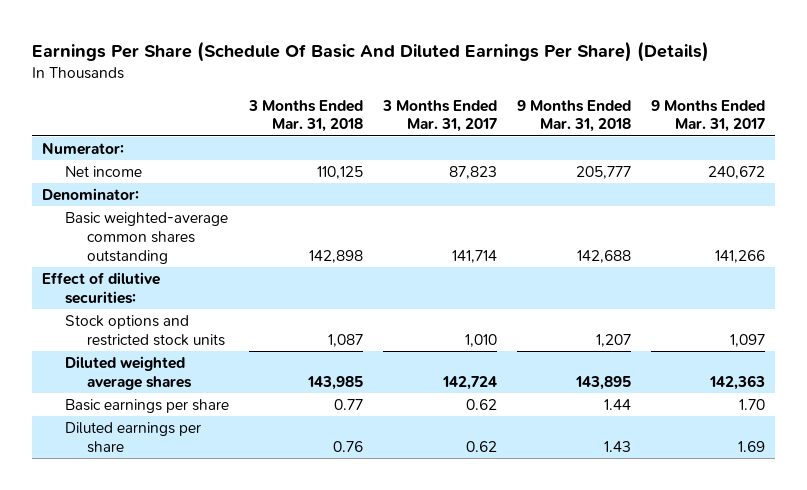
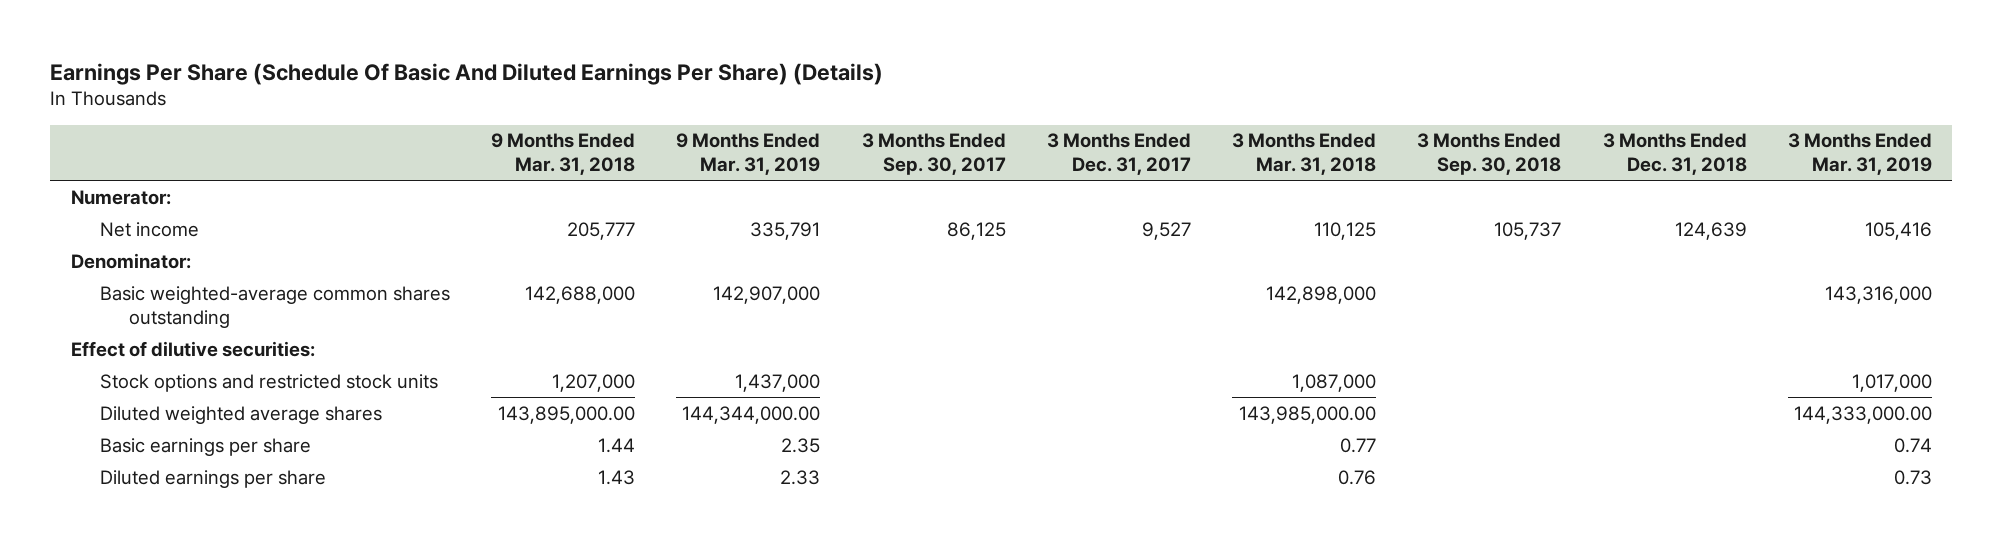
[381,99,497,133] 3 Months Ended Mar. 31, 2017 -> none
[650,99,765,133] 9 Months Ended Mar. 31, 2017 -> none
none -> [676,133,821,176] 9 Months Ended Mar. 31, 2019
none -> [861,133,1006,176] 3 Months Ended Sep. 30, 2017
none -> [1046,133,1191,176] 3 Months Ended Dec. 31, 2017
none -> [1417,133,1562,176] 3 Months Ended Sep. 30, 2018
none -> [1602,133,1747,176] 3 Months Ended Dec. 31, 2018
none -> [1787,133,1932,176] 3 Months Ended Mar. 31, 2019
[308,249,363,263] 142,898 -> [1266,285,1377,304] 142,898,000
[576,249,631,263] 142,688 -> [525,285,636,304] 142,688,000
[327,333,363,347] 1,087 -> [1292,373,1377,392] 1,087,000
[595,333,631,347] 1,207 -> [552,373,636,392] 1,207,000
[306,375,363,390] 143,985 -> [1239,405,1377,424] 143,985,000.00
[574,375,631,390] 143,895 -> [498,405,636,424] 143,895,000.00

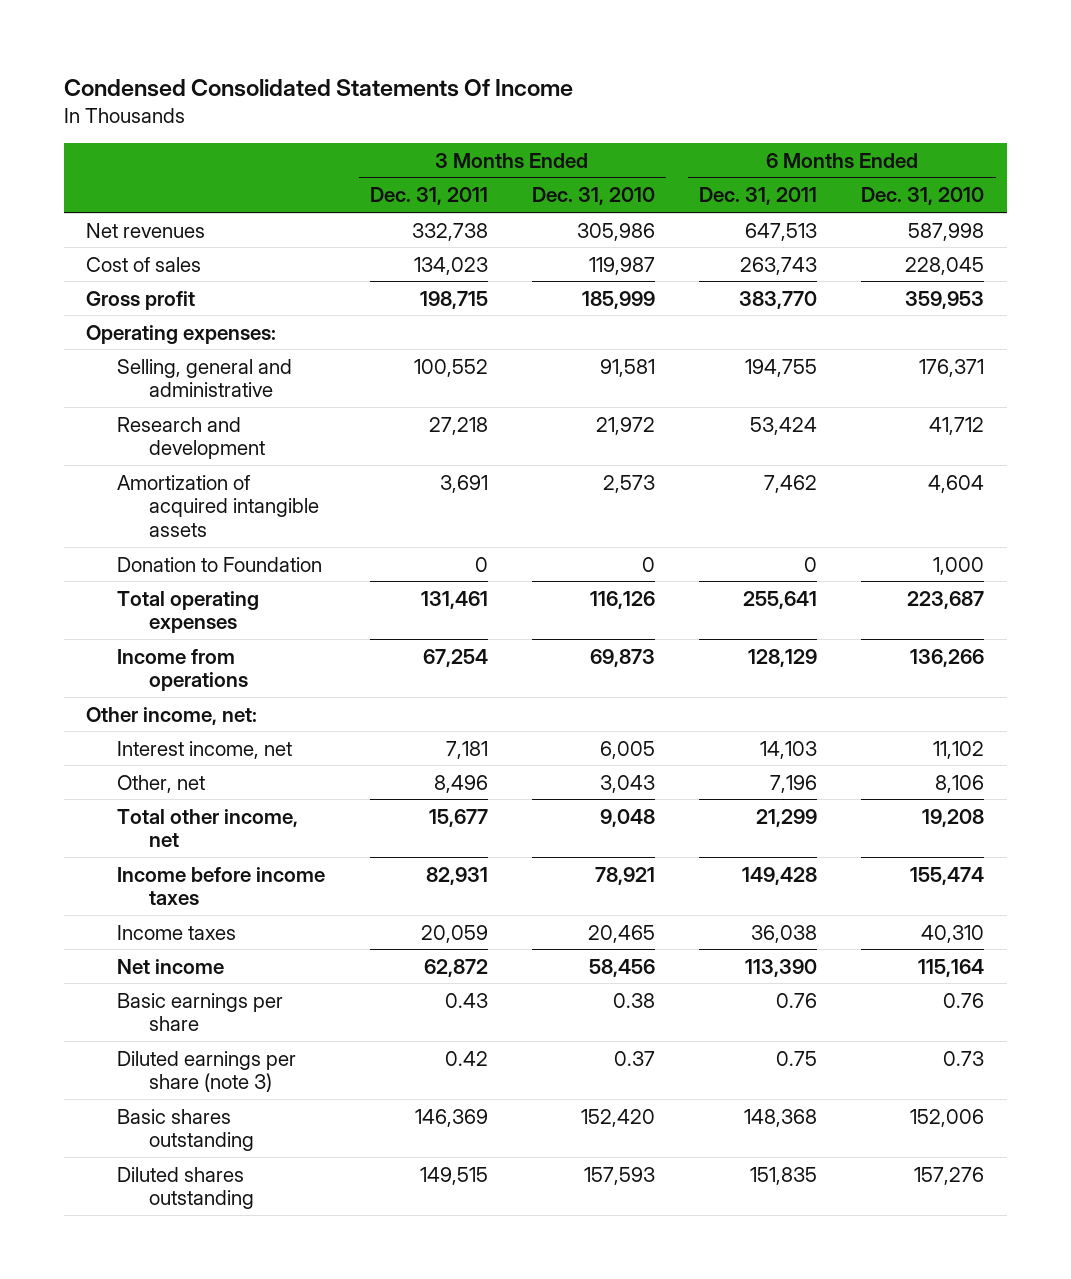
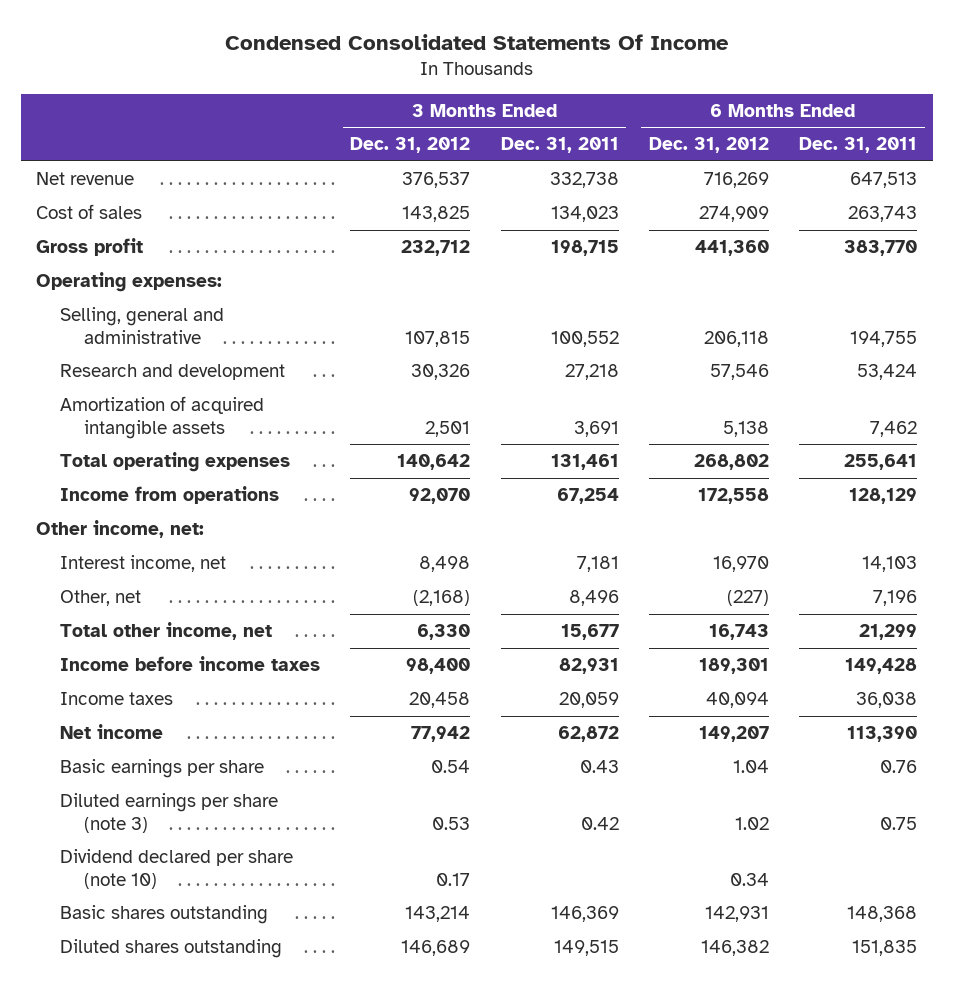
[531,187,655,206] Dec. 31, 2010 -> none
[861,187,985,206] Dec. 31, 2010 -> none
none -> [350,137,471,154] Dec. 31, 2012
none -> [649,137,770,154] Dec. 31, 2012
[86,222,206,238] Net revenues -> [36,172,135,186] Net revenue
[117,556,323,572] Donation to Foundation -> none
none -> [59,849,293,889] Dividend declared per share (note 10)

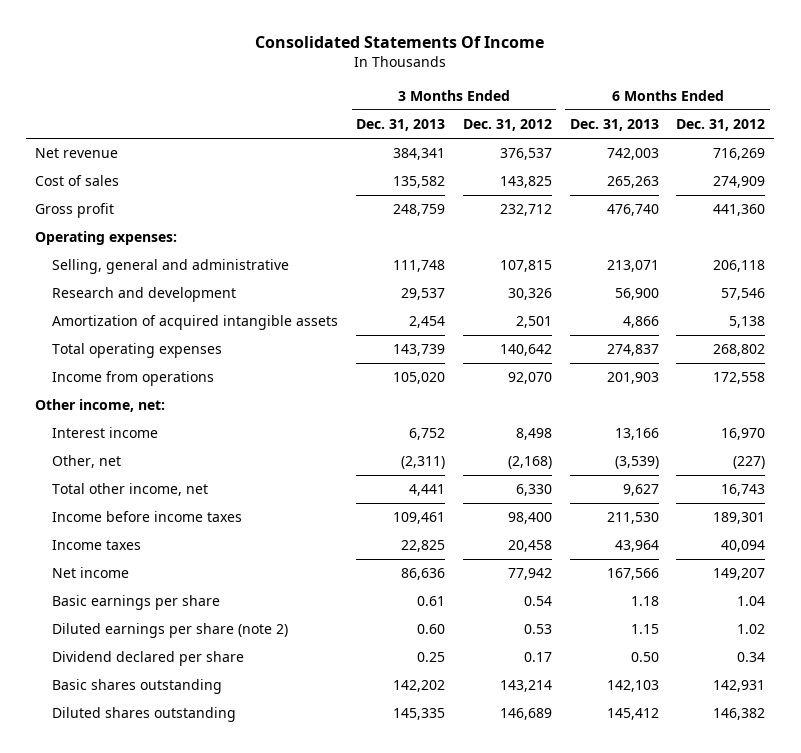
[224,33,729,50] Condensed Consolidated Statements Of Income -> [255,36,545,49] Consolidated Statements Of Income
[500,137,619,154] Dec. 31, 2011 -> none
[799,137,918,154] Dec. 31, 2011 -> none
none -> [356,119,446,132] Dec. 31, 2013
none -> [569,119,659,132] Dec. 31, 2013
[59,555,226,573] Interest income, net -> [52,427,159,439] Interest income
[59,793,278,833] Diluted earnings per share (note 3) -> [52,623,289,639] Diluted earnings per share (note 2)
[59,849,293,889] Dividend declared per share (note 10) -> [52,651,245,667] Dividend declared per share

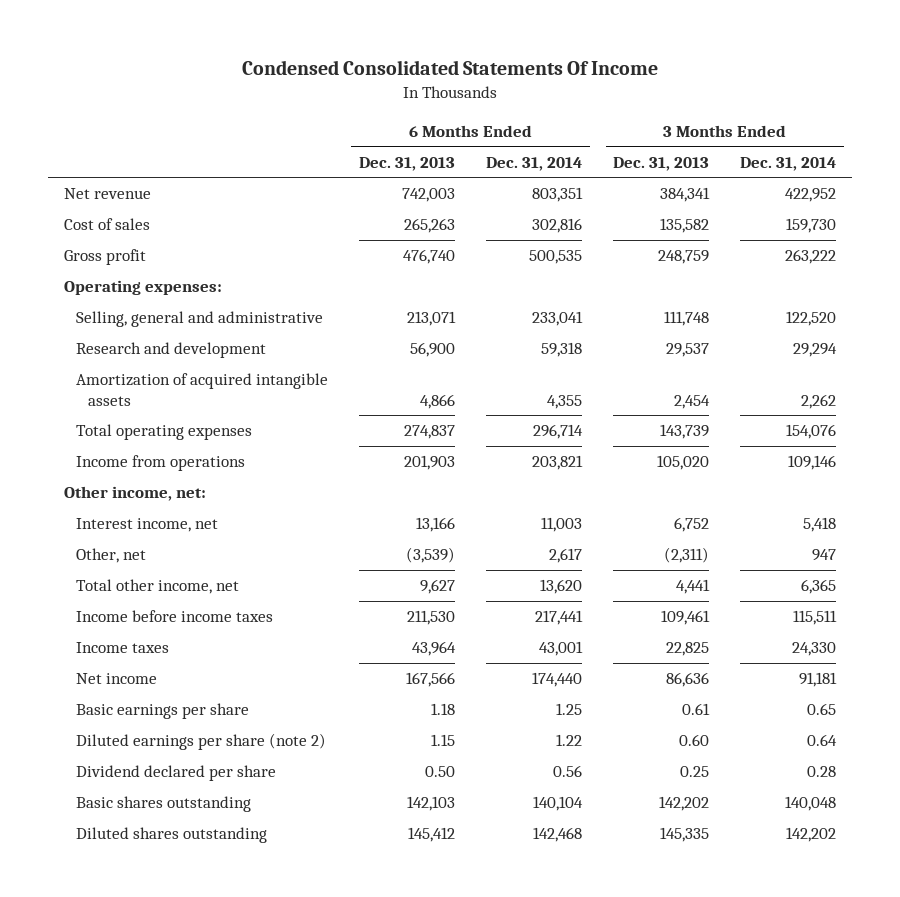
[255,36,545,49] Consolidated Statements Of Income -> [242,59,659,75] Condensed Consolidated Statements Of Income
[462,119,552,132] Dec. 31, 2012 -> none
[676,119,766,132] Dec. 31, 2012 -> none
none -> [486,156,583,171] Dec. 31, 2014
none -> [740,156,837,171] Dec. 31, 2014
[52,427,159,439] Interest income -> [76,518,219,533] Interest income, net

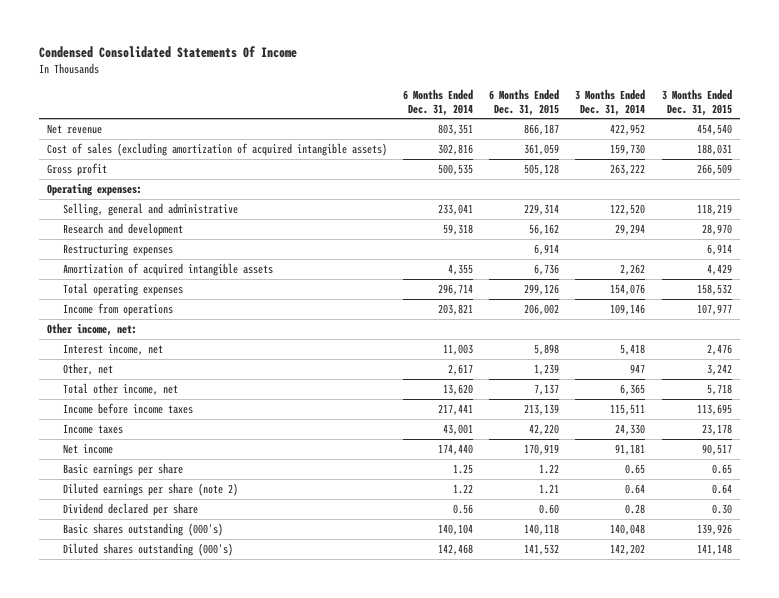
[359,156,456,171] Dec. 31, 2013 -> none
[613,156,710,171] Dec. 31, 2013 -> none
none -> [489,88,560,116] 6 Months Ended Dec. 31, 2015
none -> [661,88,732,116] 3 Months Ended Dec. 31, 2015
[63,218,150,231] Cost of sales -> [47,142,388,156] Cost of sales (excluding amortization of acquired intangible assets)
none -> [62,243,173,256] Restructuring expenses
[76,796,252,813] Basic shares outstanding -> [62,522,223,536] Basic shares outstanding (000's)
[76,827,268,844] Diluted shares outstanding -> [62,542,233,556] Diluted shares outstanding (000's)

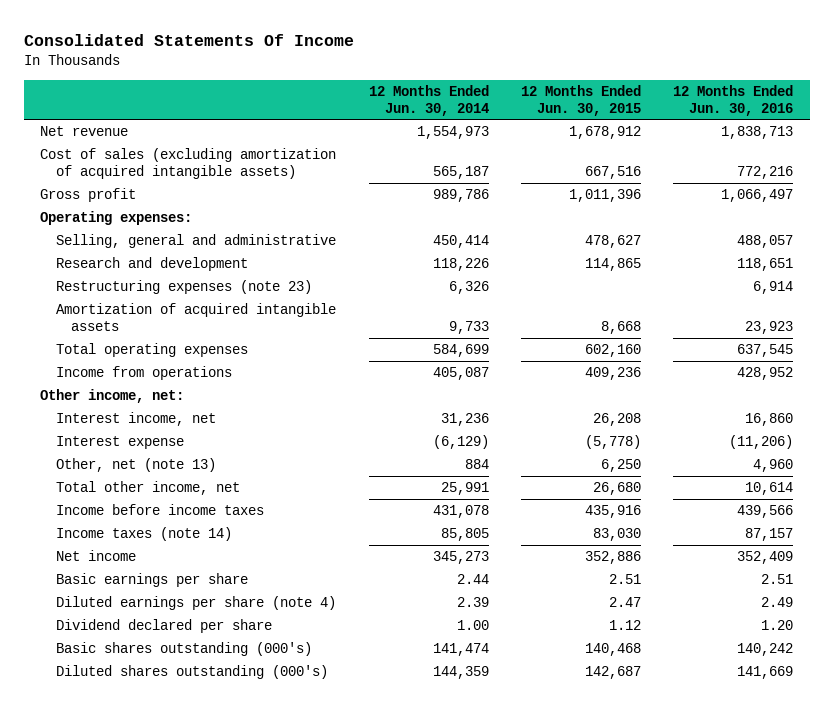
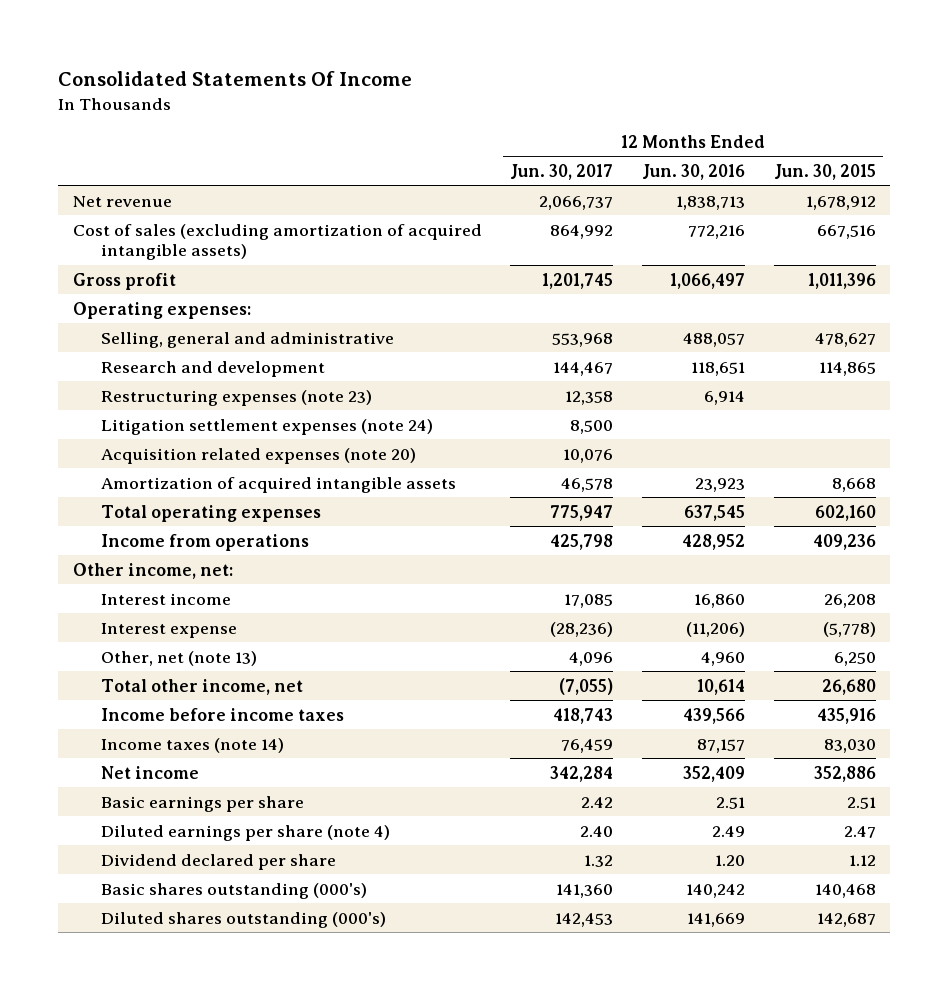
[368,84,489,116] 12 Months Ended Jun. 30, 2014 -> none
none -> [510,163,614,180] Jun. 30, 2017
none -> [100,418,433,435] Litigation settlement expenses (note 24)
none -> [100,447,416,464] Acquisition related expenses (note 20)
[55,412,216,427] Interest income, net -> [100,592,231,605] Interest income

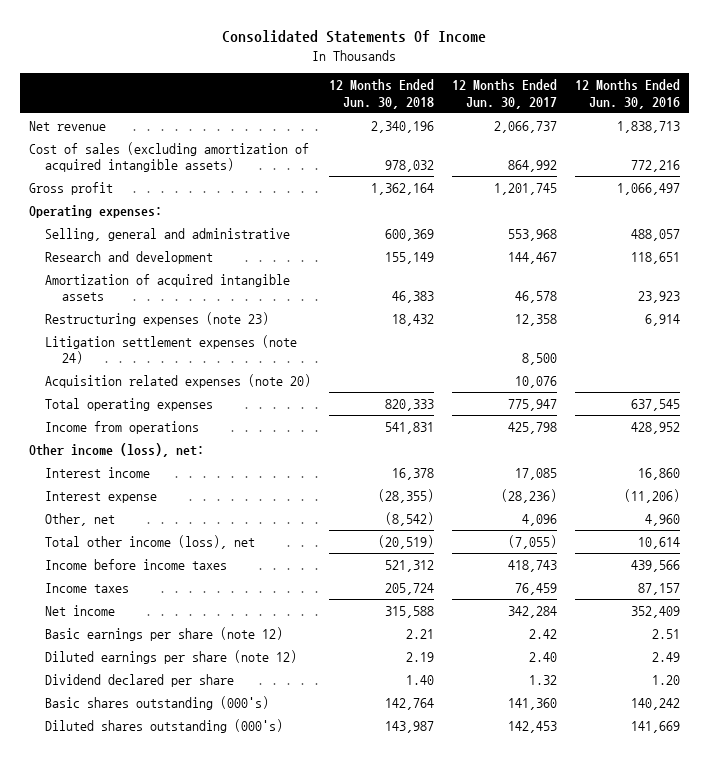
[773,163,876,180] Jun. 30, 2015 -> none
none -> [329,79,435,109] 12 Months Ended Jun. 30, 2018
[100,476,456,493] Amortization of acquired intangible assets -> [45,273,291,302] Amortization of acquired intangible assets
[72,562,233,579] Other income, net: -> [28,442,204,457] Other income (loss), net:
[100,650,257,666] Other, net (note 13) -> [45,512,116,526] Other, net
[100,678,303,695] Total other income, net -> [45,534,256,549] Total other income (loss), net
[100,737,284,753] Income taxes (note 14) -> [45,582,130,593] Income taxes
[100,795,304,812] Basic earnings per share -> [45,626,284,641] Basic earnings per share (note 12)
[100,824,390,841] Diluted earnings per share (note 4) -> [45,649,298,664] Diluted earnings per share (note 12)

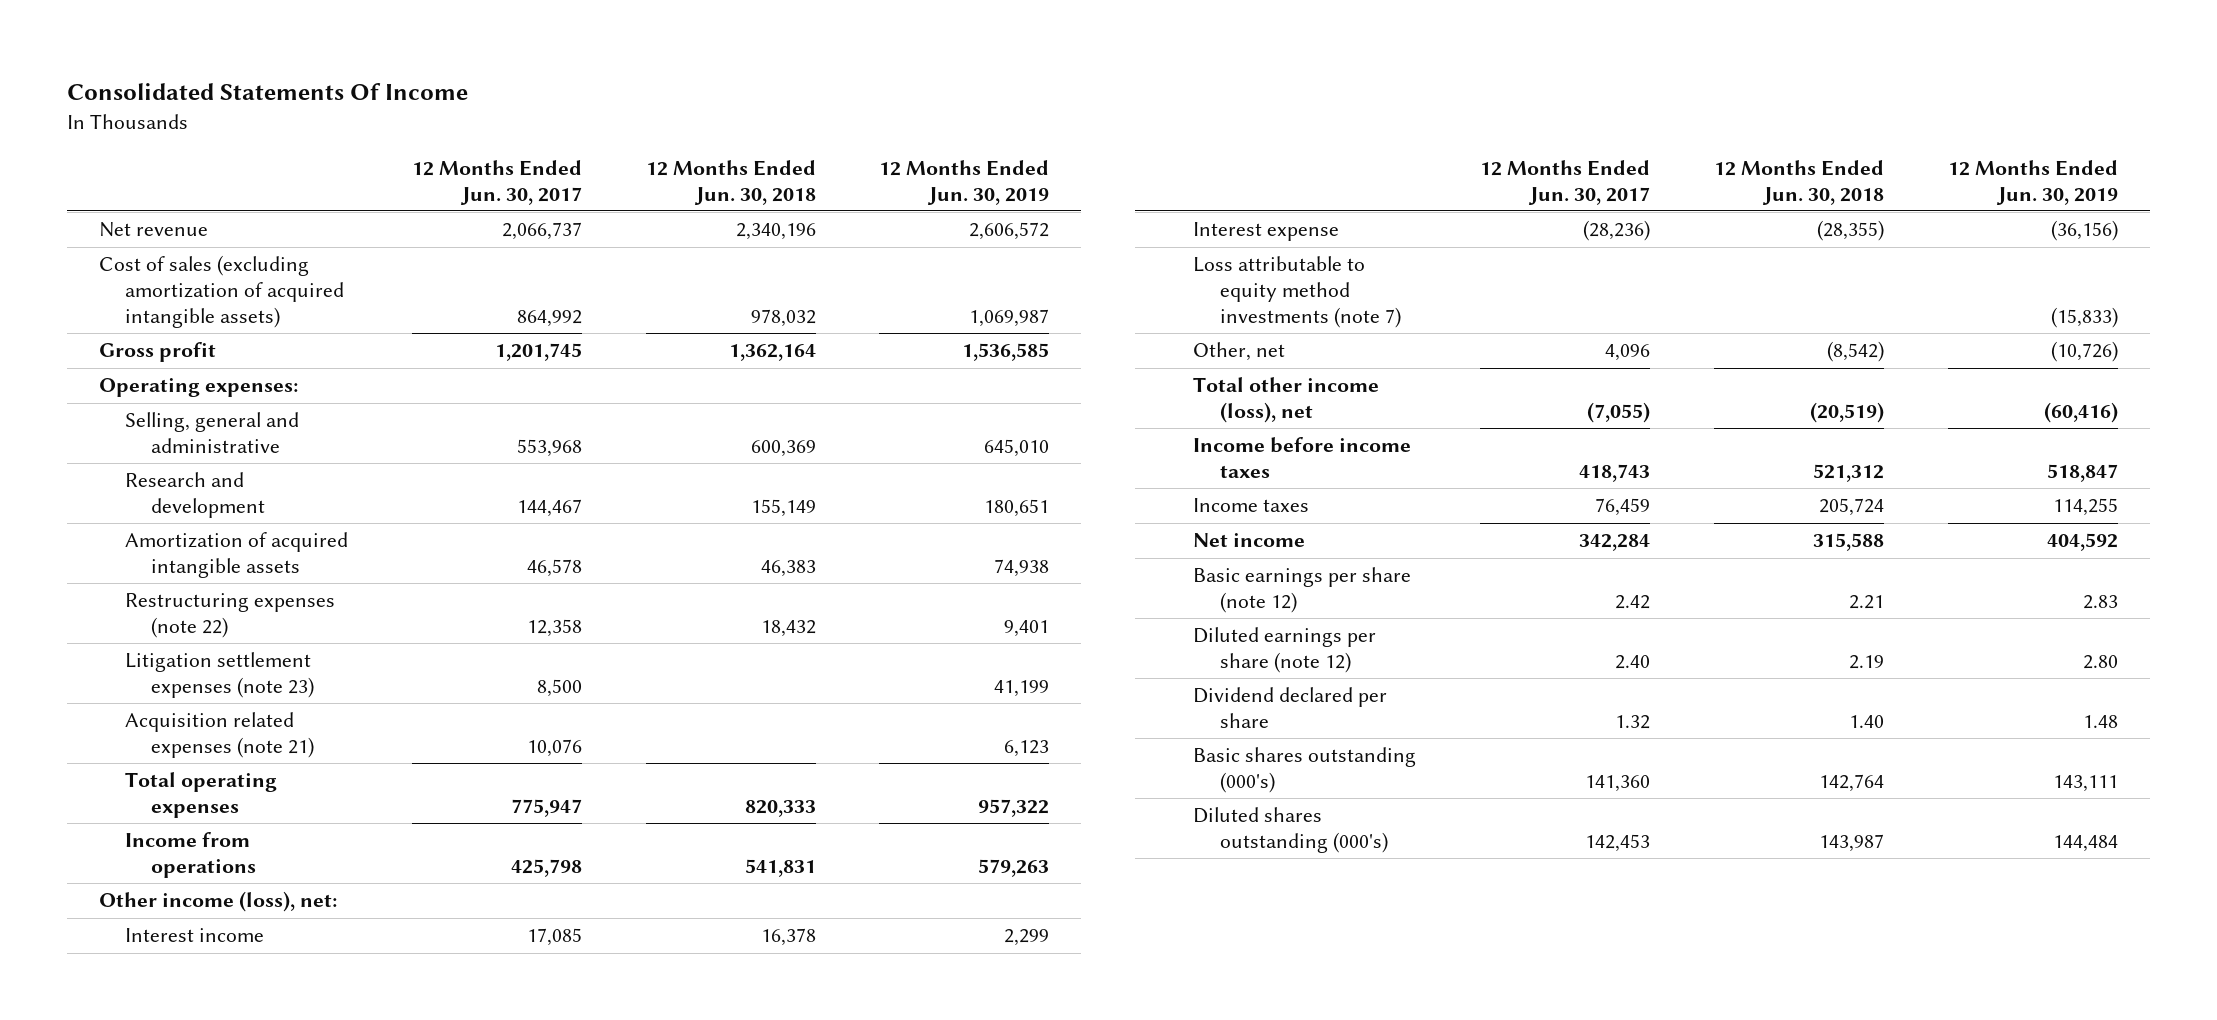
[575,79,681,109] 12 Months Ended Jun. 30, 2016 -> none
none -> [879,159,1050,205] 12 Months Ended Jun. 30, 2019
[45,311,270,326] Restructuring expenses (note 23) -> [124,593,335,638] Restructuring expenses (note 22)
[45,334,298,365] Litigation settlement expenses (note 24) -> [124,652,315,698] Litigation settlement expenses (note 23)
[45,373,312,388] Acquisition related expenses (note 20) -> [124,712,315,758] Acquisition related expenses (note 21)
none -> [1193,256,1401,328] Loss attributable to equity method investments (note 7)

